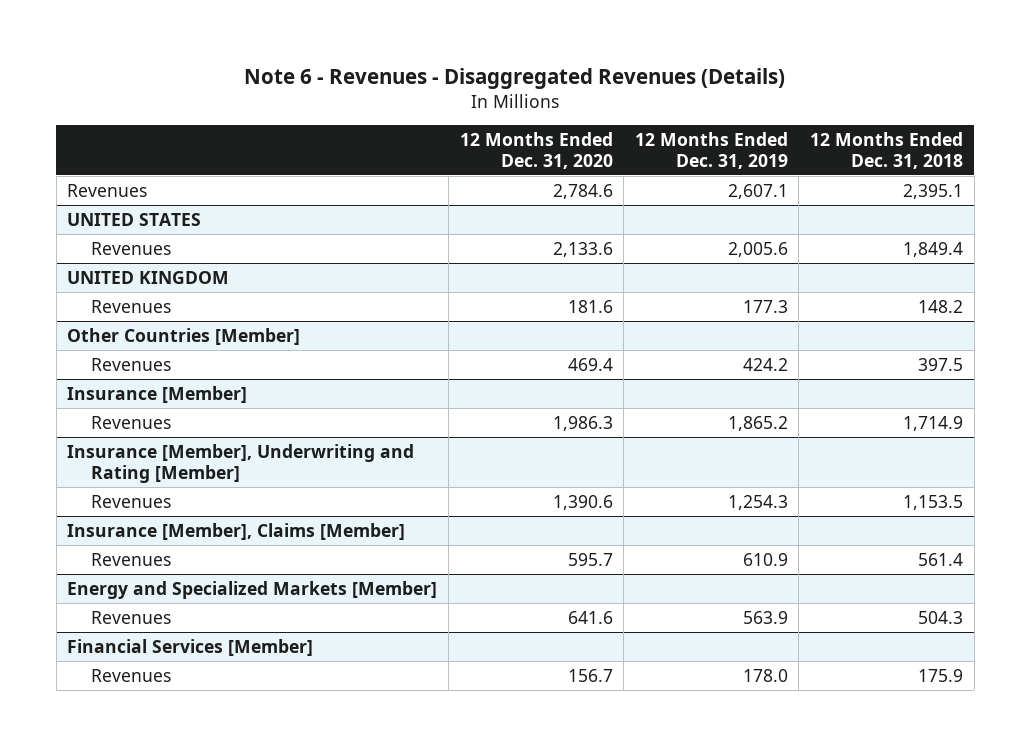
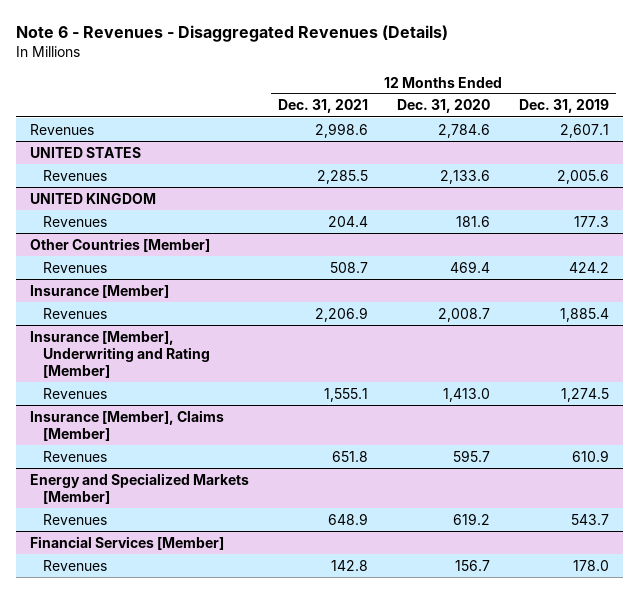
[810,131,964,169] 12 Months Ended Dec. 31, 2018 -> none
none -> [278,99,369,114] Dec. 31, 2021
[552,415,613,431] 1,986.3 -> [437,307,490,322] 2,008.7
[727,415,788,431] 1,865.2 -> [559,307,609,322] 1,885.4
[552,494,613,510] 1,390.6 -> [442,387,490,402] 1,413.0
[727,494,788,510] 1,254.3 -> [560,387,609,402] 1,274.5
[567,610,613,624] 641.6 -> [452,512,490,525] 619.2
[742,610,788,624] 563.9 -> [570,513,609,525] 543.7

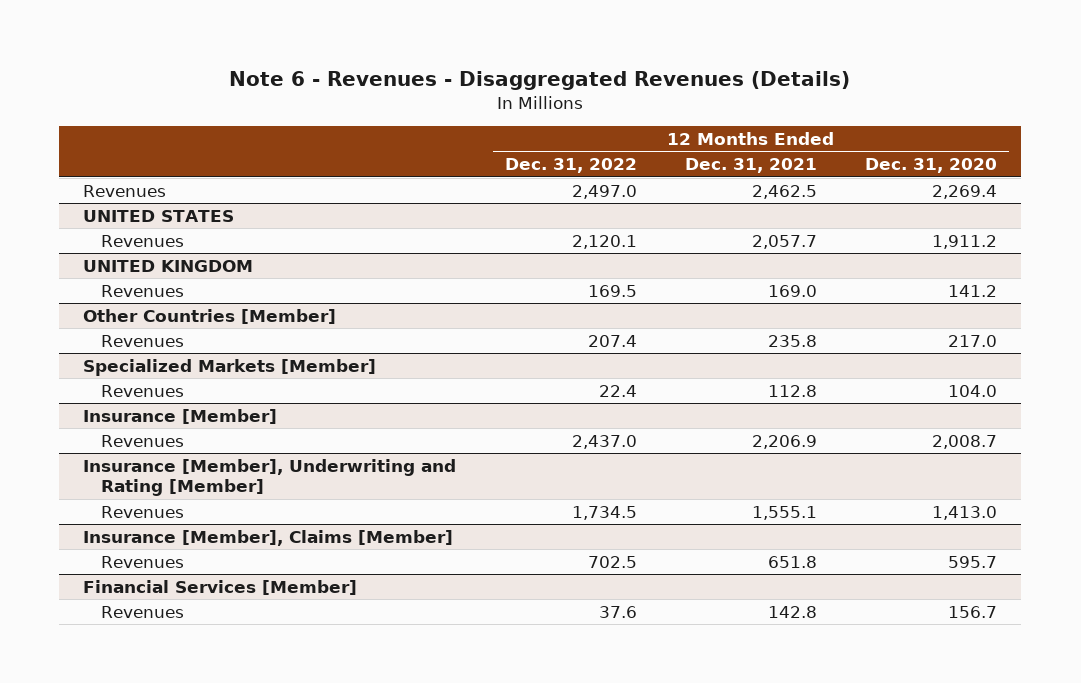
[518,99,609,114] Dec. 31, 2019 -> none
none -> [504,158,637,174] Dec. 31, 2022
[315,122,369,138] 2,998.6 -> [751,184,817,199] 2,462.5
[437,123,490,138] 2,784.6 -> [932,184,998,199] 2,269.4
[317,169,369,184] 2,285.5 -> [751,234,817,249] 2,057.7
[439,169,490,184] 2,133.6 -> [932,234,998,249] 1,911.2
[328,215,369,227] 204.4 -> [767,284,817,297] 169.0
[455,215,490,227] 181.6 -> [948,284,998,297] 141.2
[330,261,369,273] 508.7 -> [767,334,817,347] 235.8
[449,260,490,273] 469.4 -> [948,334,998,347] 217.0
none -> [83,358,377,376] Specialized Markets [Member]
none -> [100,384,184,397] Revenues
[30,472,250,504] Energy and Specialized Markets [Member] -> none
[43,513,108,525] Revenues -> none

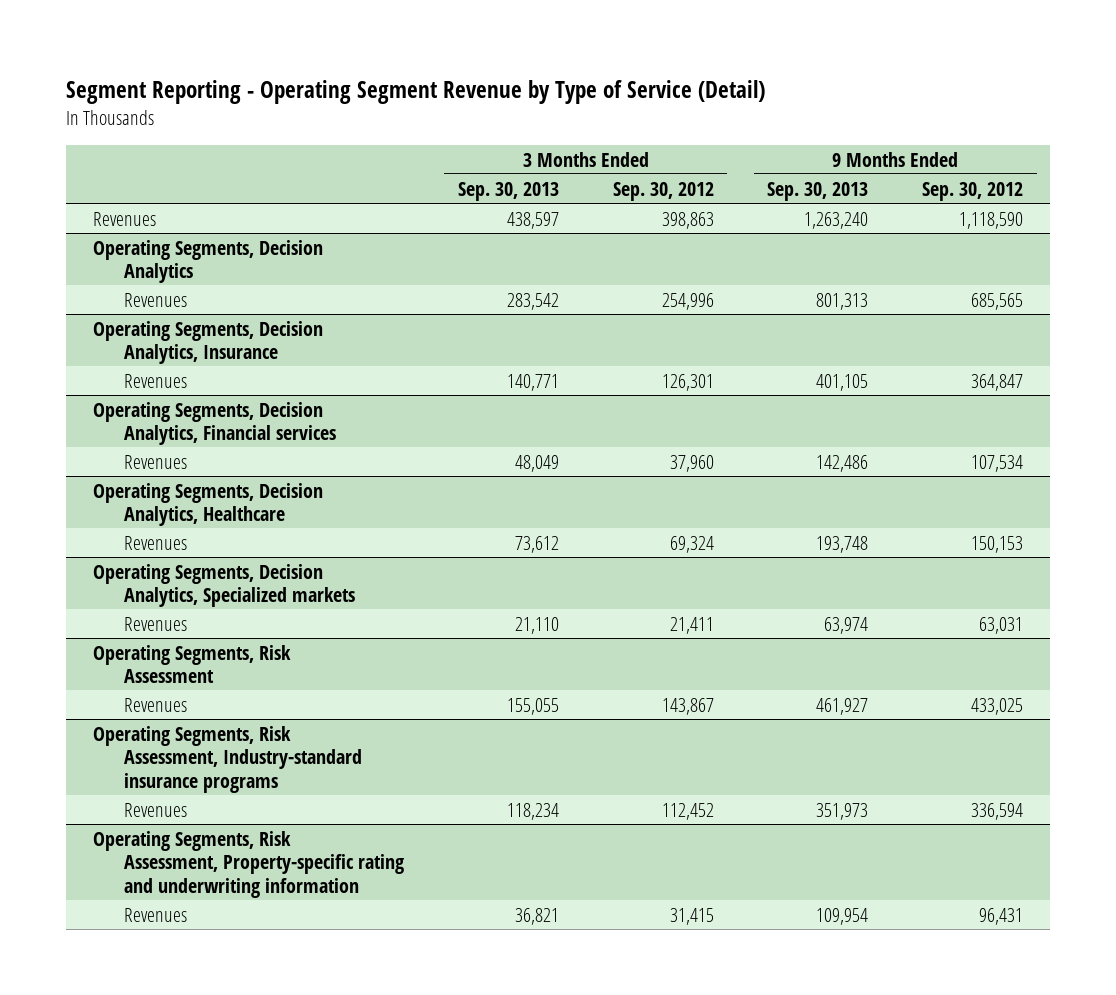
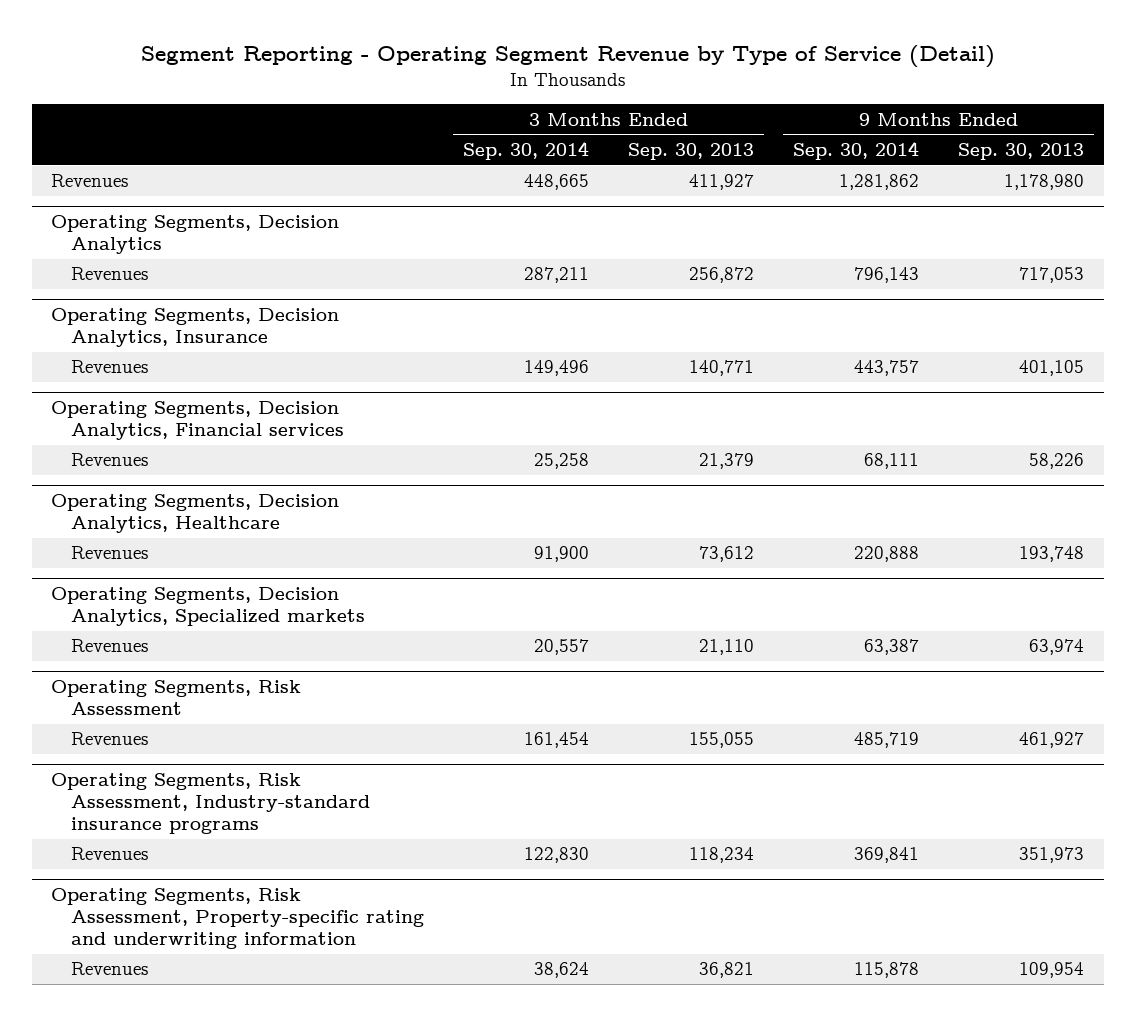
[612,181,714,201] Sep. 30, 2012 -> none
[922,181,1024,201] Sep. 30, 2012 -> none
none -> [463,141,590,161] Sep. 30, 2014
none -> [793,141,920,161] Sep. 30, 2014
[506,211,559,229] 438,597 -> [689,174,755,191] 411,927
[804,211,869,229] 1,263,240 -> [1004,174,1085,191] 1,178,980
[506,292,559,310] 283,542 -> [689,267,755,284] 256,872
[816,292,869,310] 801,313 -> [1019,267,1085,284] 717,053
[514,454,559,472] 48,049 -> [699,453,755,470] 21,379
[816,454,869,472] 142,486 -> [1029,453,1085,470] 58,226

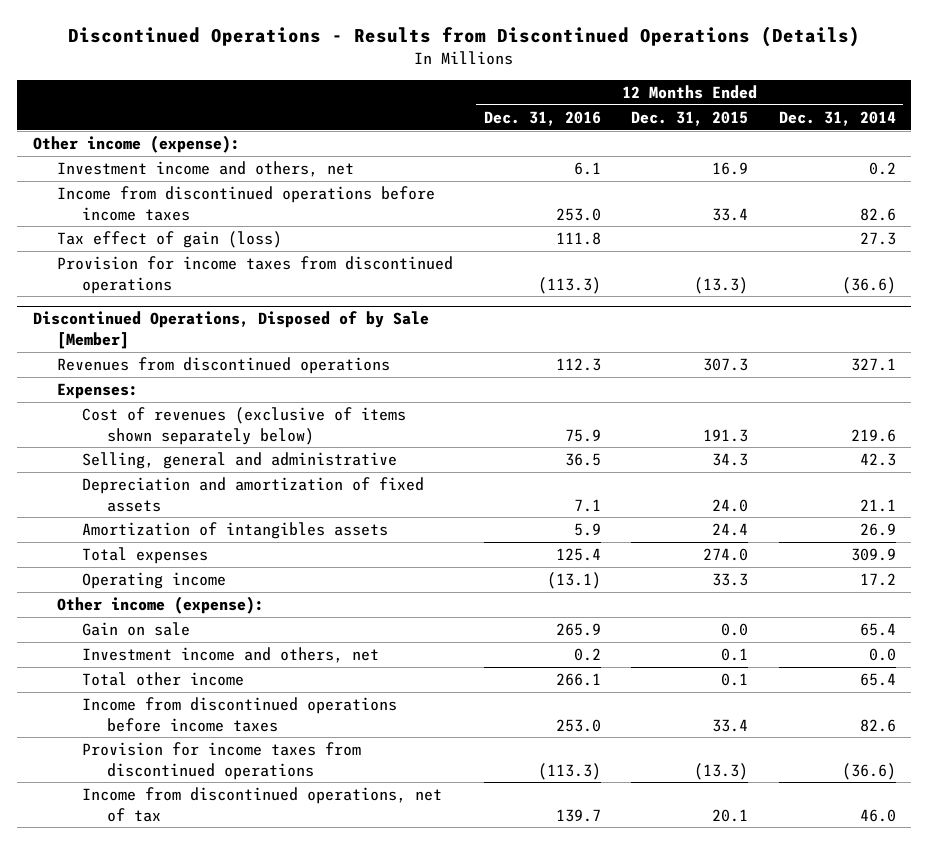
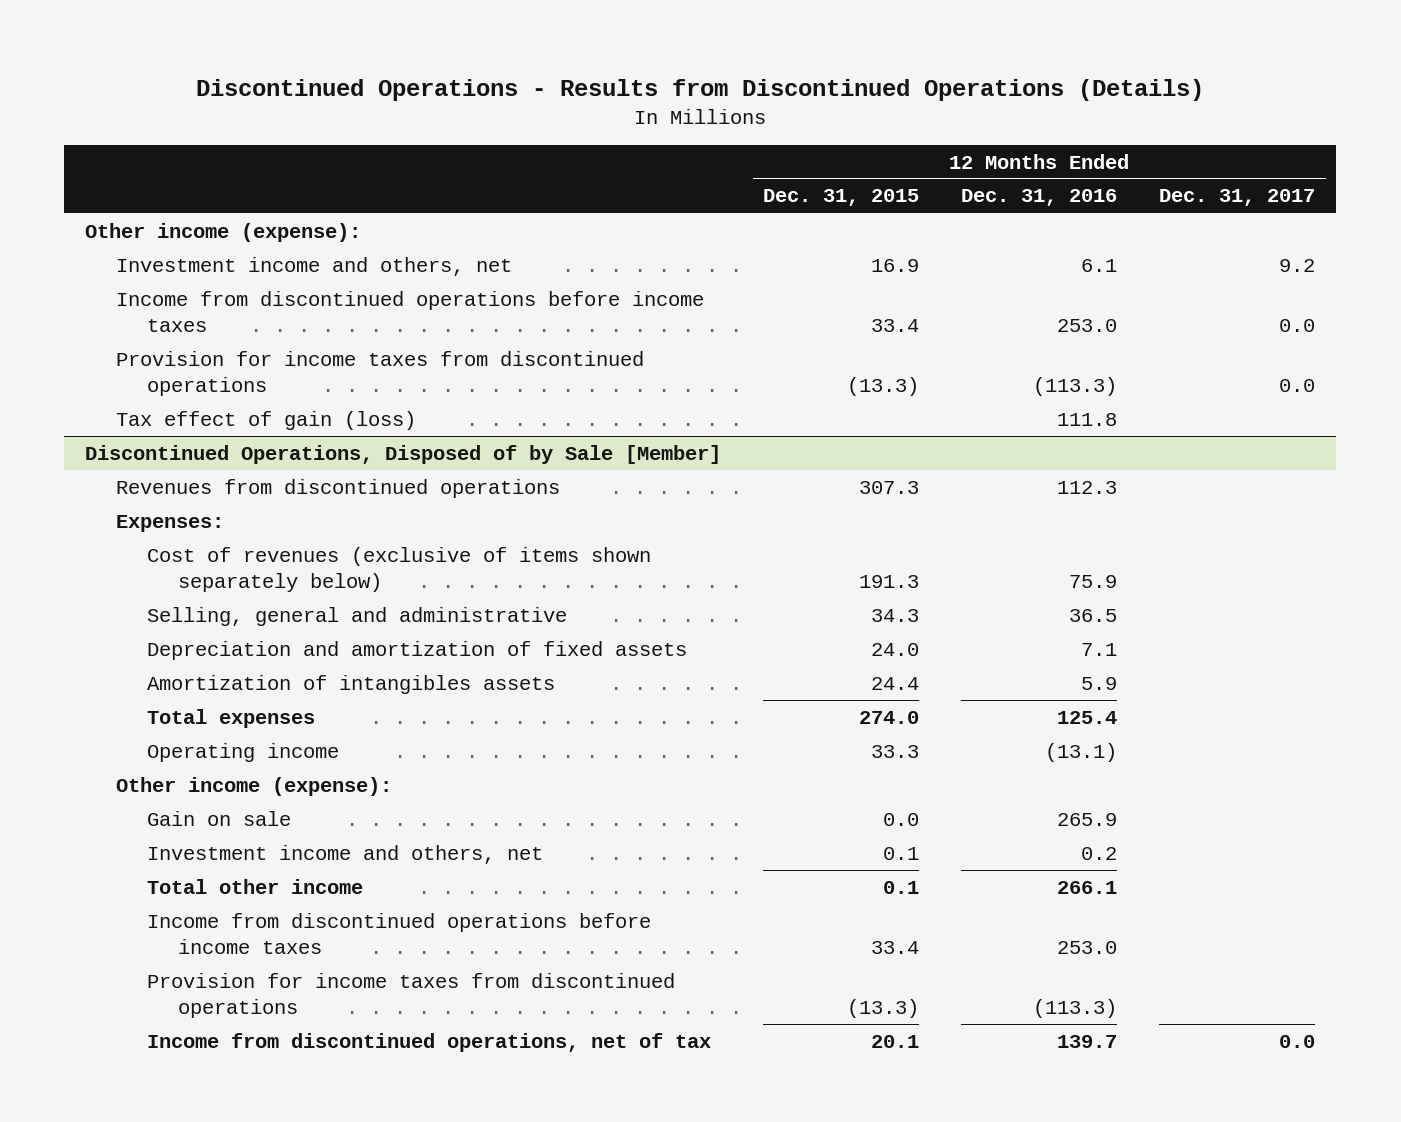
[778,110,896,126] Dec. 31, 2014 -> none
none -> [1159,189,1316,207] Dec. 31, 2017
[57,231,283,249] Tax effect of gain (loss) -> [116,410,417,430] Tax effect of gain (loss)

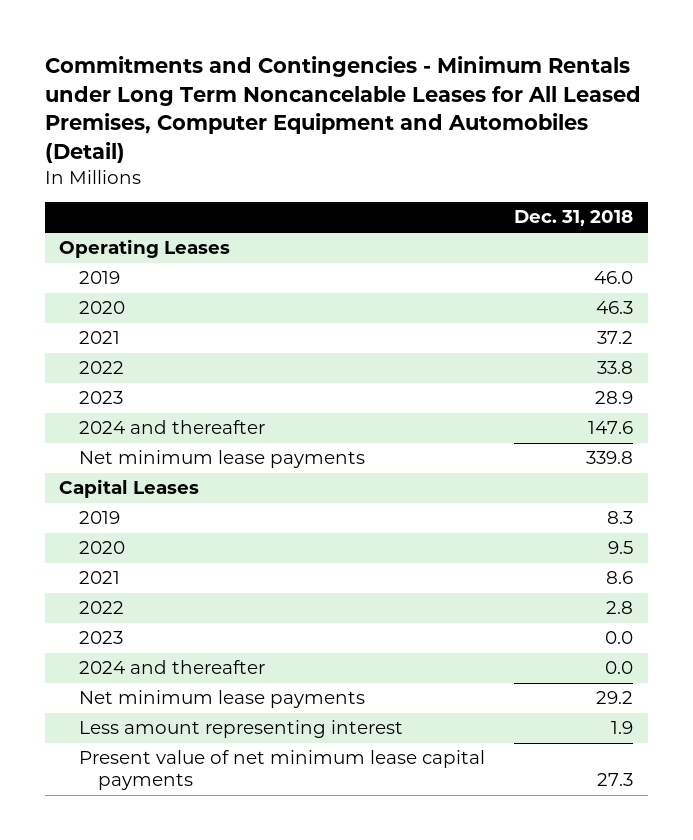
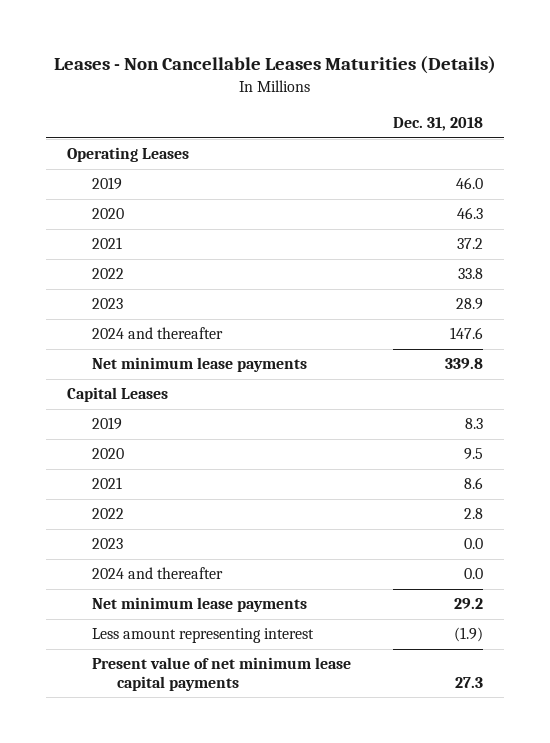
[44,56,641,163] Commitments and Contingencies - Minimum Rentals under Long Term Noncancelable Leases for All Leased Premises, Computer Equipment and Automobiles (Detail) -> [54,56,497,75] Leases - Non Cancellable Leases Maturities (Details)
[611,721,634,735] 1.9 -> [454,627,484,643] (1.9)

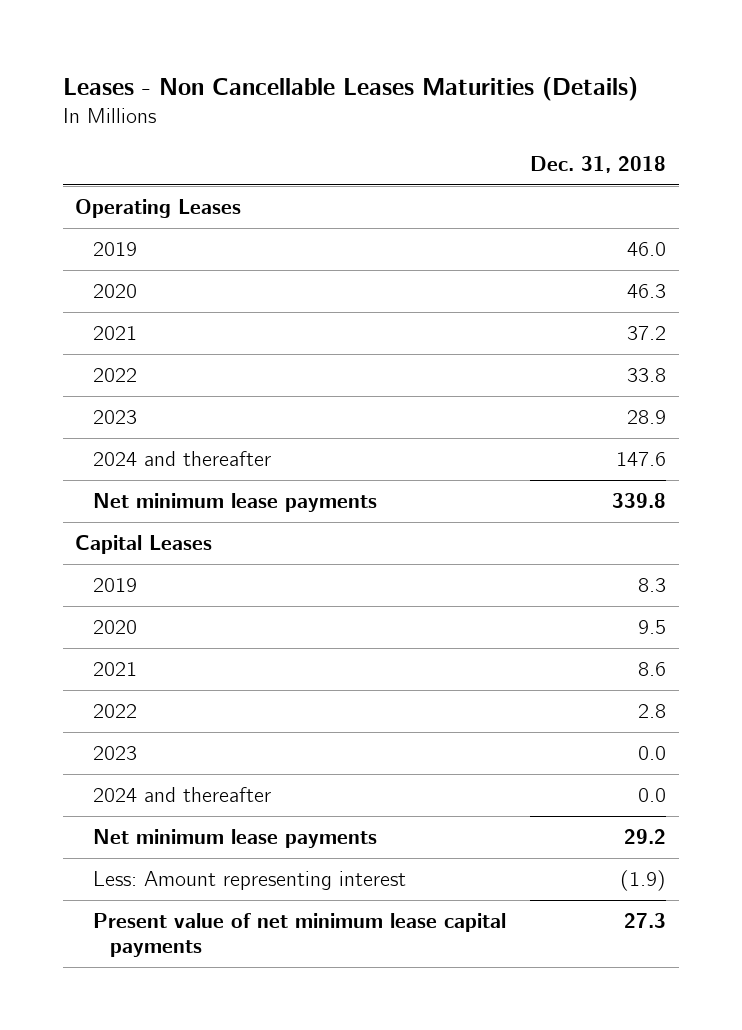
[92,628,315,644] Less amount representing interest -> [92,870,406,890] Less: Amount representing interest

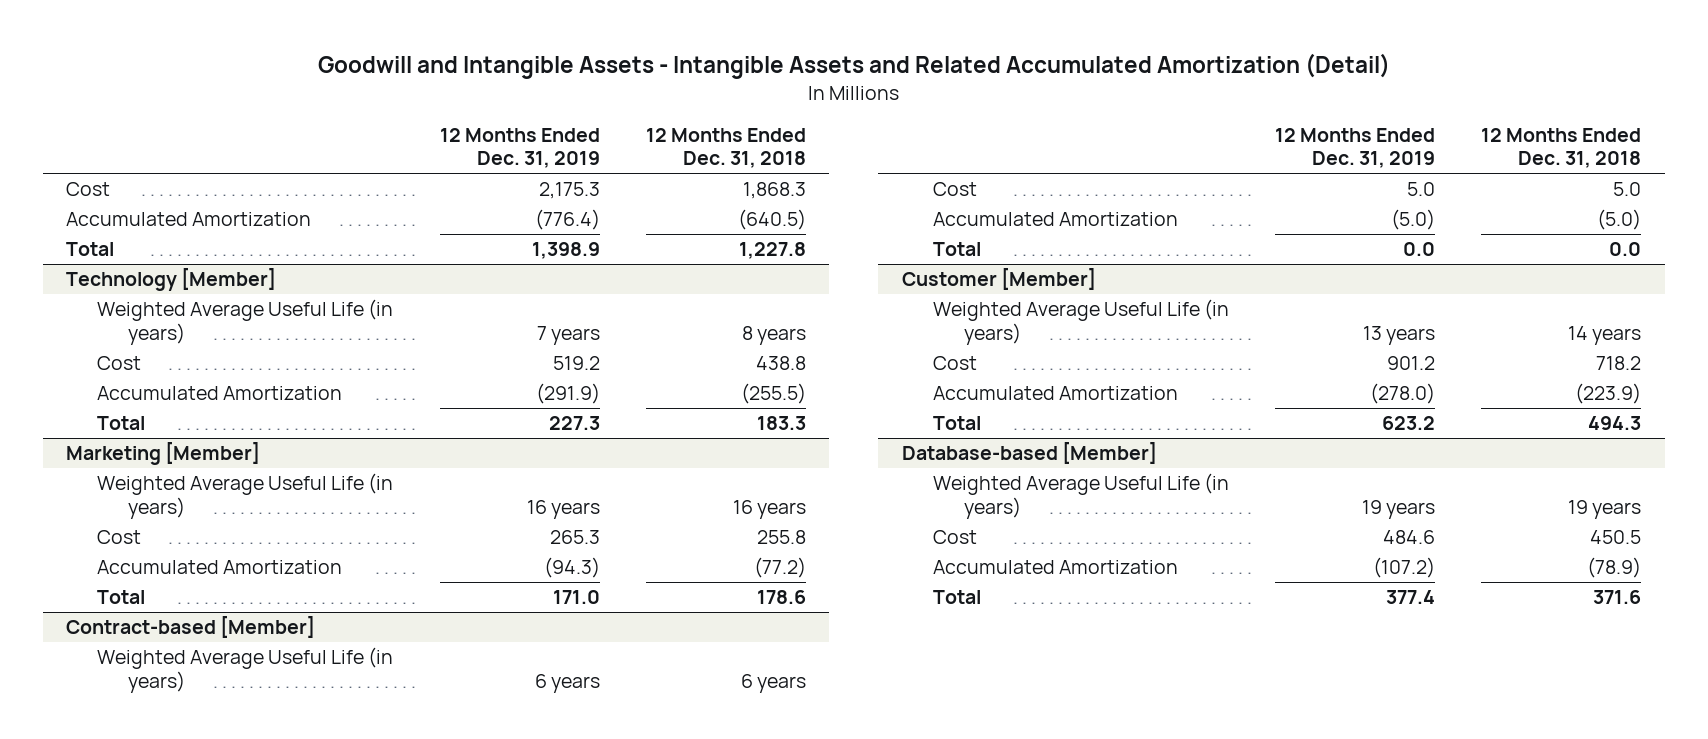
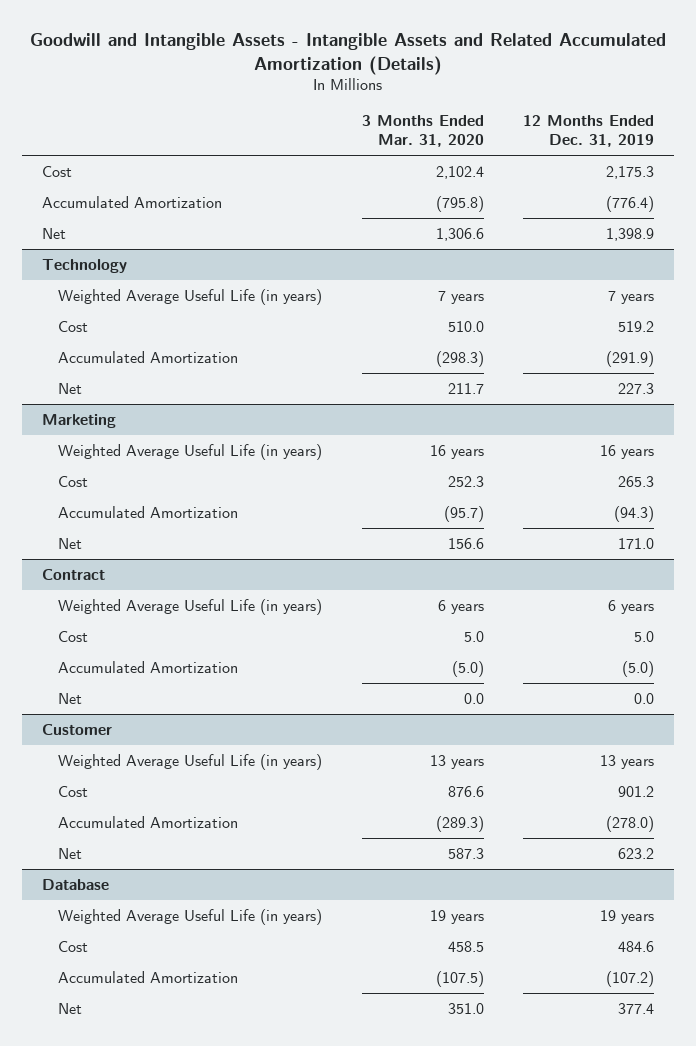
[317,53,1390,80] Goodwill and Intangible Assets - Intangible Assets and Related Accumulated Amortization (Detail) -> [30,32,667,75] Goodwill and Intangible Assets - Intangible Assets and Related Accumulated Amortization (Details)
[646,127,807,169] 12 Months Ended Dec. 31, 2018 -> none
none -> [361,115,484,148] 3 Months Ended Mar. 31, 2020
[66,242,115,257] Total -> [42,227,67,239] Net
[66,268,277,292] Technology [Member] -> [42,258,128,273] Technology
[97,416,146,431] Total -> [58,382,83,394] Net
[66,442,261,466] Marketing [Member] -> [42,413,117,428] Marketing
[97,590,146,605] Total -> [58,537,83,549] Net
[66,616,316,639] Contract-based [Member] -> [42,568,106,580] Contract
[932,242,981,257] Total -> none
none -> [58,692,83,704] Net
[901,268,1096,291] Customer [Member] -> [42,723,113,735] Customer
[901,442,1157,465] Database-based [Member] -> none
[932,416,981,431] Total -> [58,847,83,859] Net
none -> [42,878,110,890] Database
[932,590,981,605] Total -> [58,1002,83,1014] Net

